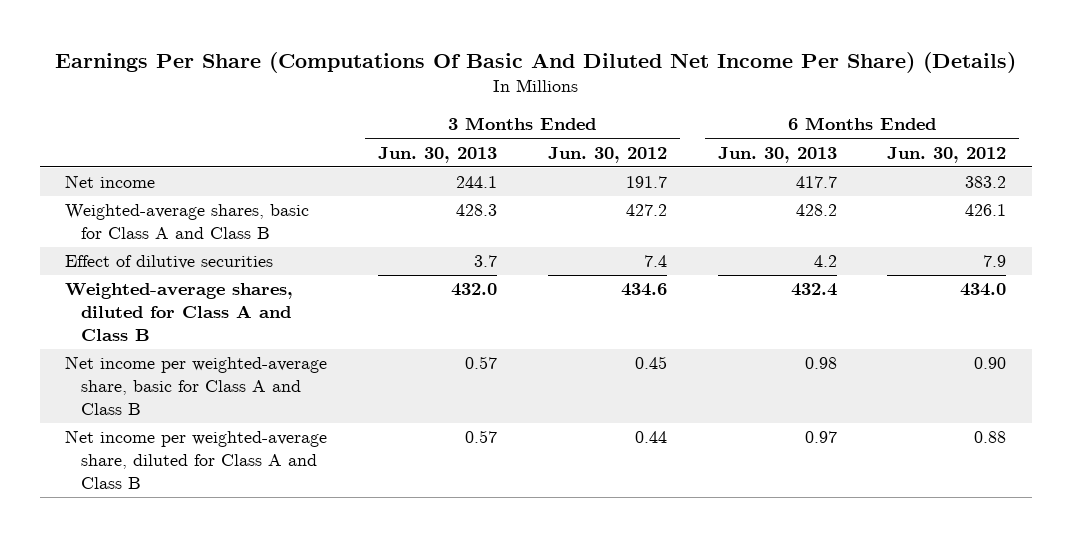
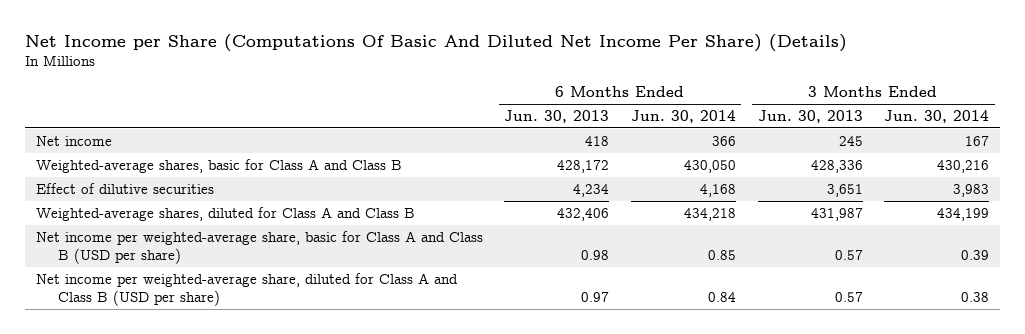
[54,51,1016,73] Earnings Per Share (Computations Of Basic And Diluted Net Income Per Share) (Details) -> [24,33,847,52] Net Income per Share (Computations Of Basic And Diluted Net Income Per Share) (Details)
[547,146,667,163] Jun. 30, 2012 -> none
[887,146,1007,163] Jun. 30, 2012 -> none
none -> [630,109,736,123] Jun. 30, 2014
none -> [884,109,990,123] Jun. 30, 2014
[456,176,498,189] 244.1 -> [838,135,863,146] 245
[795,176,837,189] 417.7 -> [585,135,610,146] 418
[456,204,498,217] 428.3 -> [810,159,863,173] 428,336
[795,204,837,217] 428.2 -> [557,159,610,173] 428,172
[474,255,498,268] 3.7 -> [826,183,863,197] 3,651
[813,255,837,268] 4.2 -> [573,183,610,197] 4,234
[451,283,498,297] 432.0 -> [810,207,863,221] 431,987
[790,283,837,297] 432.4 -> [557,207,610,221] 432,406
[65,356,328,415] Net income per weighted-average share, basic for Class A and Class B -> [35,230,483,265] Net income per weighted-average share, basic for Class A and Class B (USD per share)
[65,430,328,489] Net income per weighted-average share, diluted for Class A and Class B -> [35,272,458,307] Net income per weighted-average share, diluted for Class A and Class B (USD per share)

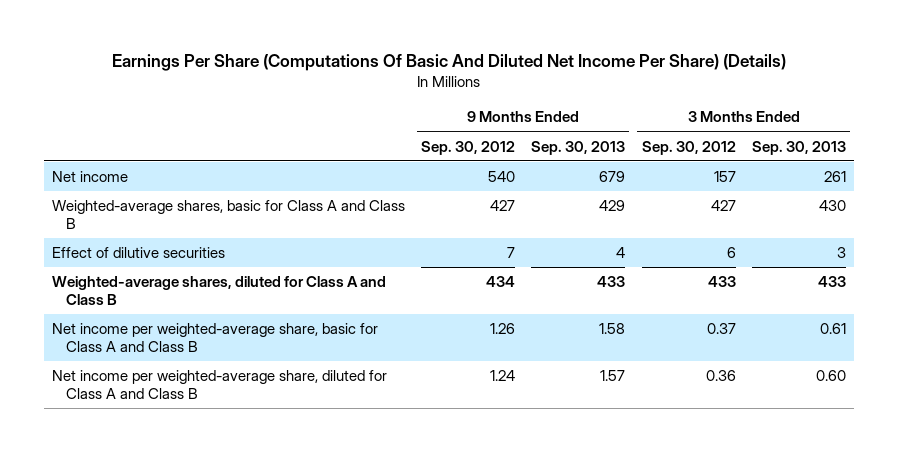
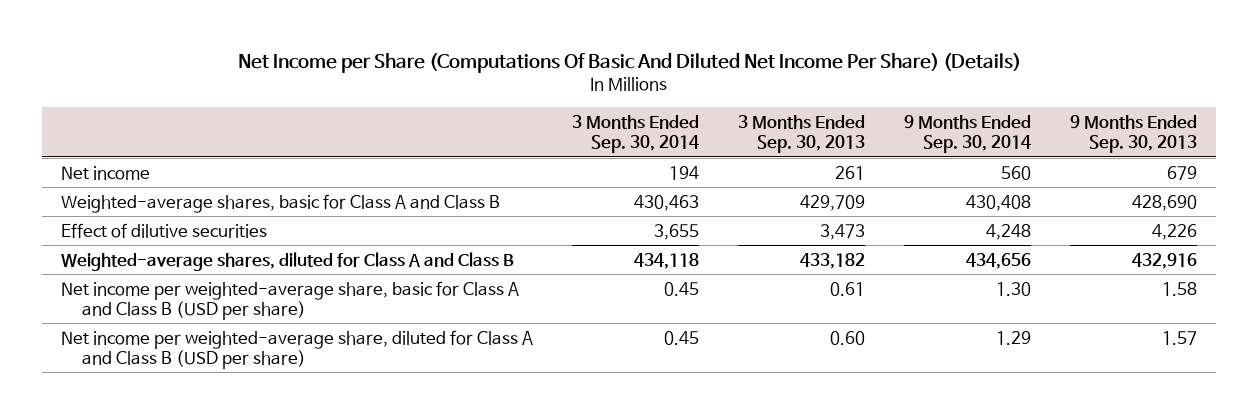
[111,53,786,71] Earnings Per Share (Computations Of Basic And Diluted Net Income Per Share) (Details) -> [238,52,1022,73] Net Income per Share (Computations Of Basic And Diluted Net Income Per Share) (Details)
[420,140,515,155] Sep. 30, 2012 -> none
[641,140,736,155] Sep. 30, 2012 -> none
none -> [572,114,700,154] 3 Months Ended Sep. 30, 2014
none -> [904,114,1032,154] 9 Months Ended Sep. 30, 2014
[599,200,626,212] 429 -> [1131,194,1197,211] 428,690
[818,200,846,212] 430 -> [800,194,866,211] 429,709
[616,247,626,259] 4 -> [1151,223,1197,240] 4,226
[836,247,846,259] 3 -> [820,223,866,240] 3,473
[597,276,626,288] 433 -> [1131,252,1197,269] 432,916
[817,276,846,288] 433 -> [800,252,866,269] 433,182
[51,323,378,352] Net income per weighted-average share, basic for Class A and Class B -> [61,280,520,320] Net income per weighted-average share, basic for Class A and Class B (USD per share)
[51,370,387,399] Net income per weighted-average share, diluted for Class A and Class B -> [61,329,534,369] Net income per weighted-average share, diluted for Class A and Class B (USD per share)

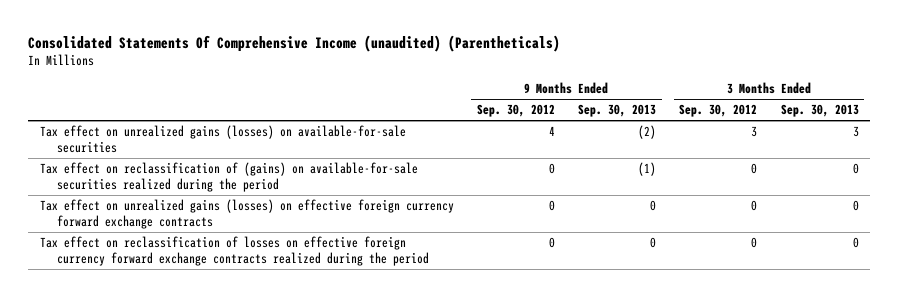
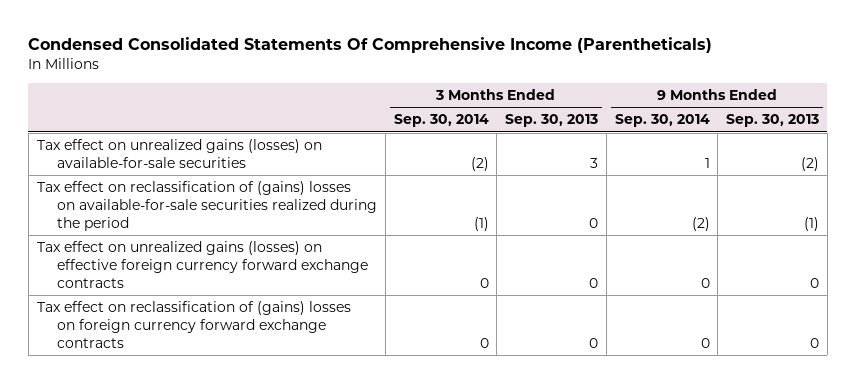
[28,35,561,53] Consolidated Statements Of Comprehensive Income (unaudited) (Parentheticals) -> [28,37,713,54] Condensed Consolidated Statements Of Comprehensive Income (Parentheticals)
[476,104,555,118] Sep. 30, 2012 -> none
[679,104,758,118] Sep. 30, 2012 -> none
none -> [393,114,489,128] Sep. 30, 2014
none -> [614,114,710,128] Sep. 30, 2014
[39,162,418,192] Tax effect on reclassification of (gains) on available-for-sale securities realized during the period -> [36,181,378,231] Tax effect on reclassification of (gains) losses on available-for-sale securities realized during the period
[39,236,429,266] Tax effect on reclassification of losses on effective foreign currency forward exchange contracts realized during the period -> [36,301,351,348] Tax effect on reclassification of (gains) losses on foreign currency forward exchange contracts

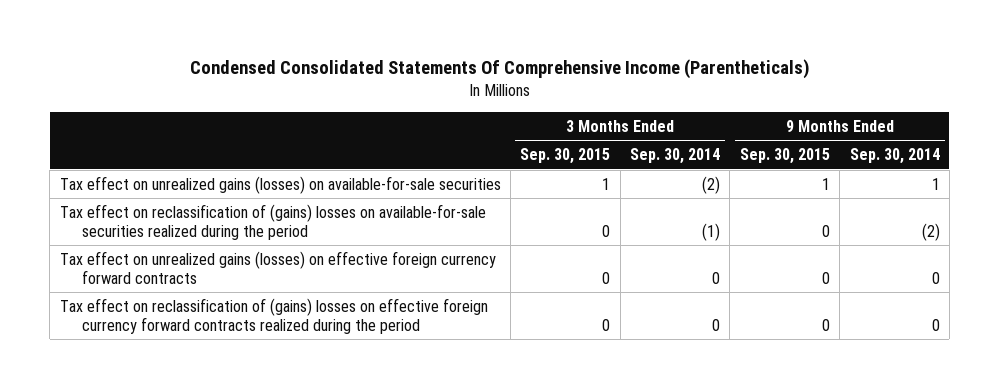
[505,114,599,128] Sep. 30, 2013 -> none
[726,114,820,128] Sep. 30, 2013 -> none
none -> [520,147,611,164] Sep. 30, 2015
none -> [739,147,830,164] Sep. 30, 2015
[36,241,369,288] Tax effect on unrealized gains (losses) on effective foreign currency forward exchange contracts -> [59,250,496,284] Tax effect on unrealized gains (losses) on effective foreign currency forward contracts
[36,301,351,348] Tax effect on reclassification of (gains) losses on foreign currency forward exchange contracts -> [59,297,488,334] Tax effect on reclassification of (gains) losses on effective foreign currency forward contracts realized during the period

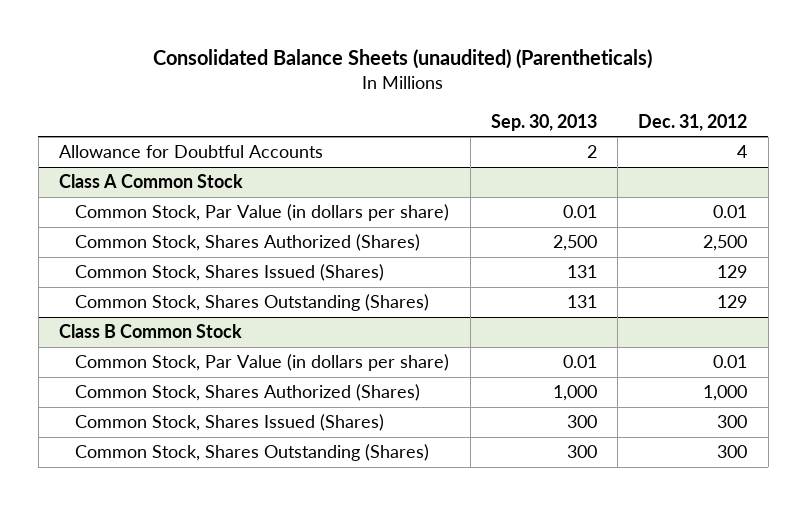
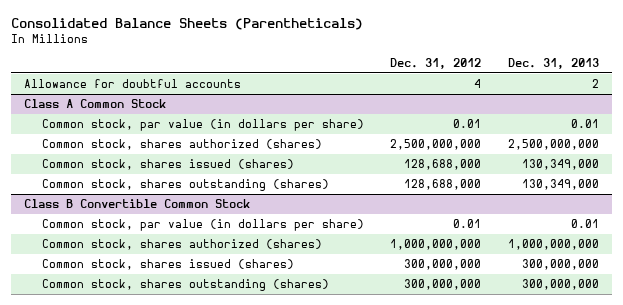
[153,49,653,70] Consolidated Balance Sheets (unaudited) (Parentheticals) -> [10,17,363,30] Consolidated Balance Sheets (Parentheticals)
[490,113,597,131] Sep. 30, 2013 -> none
none -> [508,58,600,70] Dec. 31, 2013
[59,145,324,159] Allowance for Doubtful Accounts -> [24,78,242,88] Allowance for doubtful accounts
[75,204,450,222] Common Stock, Par Value (in dollars per share) -> [41,118,364,131] Common stock, par value (in dollars per share)
[75,234,421,252] Common Stock, Shares Authorized (Shares) -> [41,138,322,150] Common stock, shares authorized (shares)
[703,235,748,252] 2,500 -> [390,138,482,150] 2,500,000,000
[75,264,385,282] Common Stock, Shares Issued (Shares) -> [41,158,294,170] Common stock, shares issued (shares)
[717,265,748,279] 129 -> [404,158,482,170] 128,688,000
[75,294,430,312] Common Stock, Shares Outstanding (Shares) -> [41,178,329,191] Common stock, shares outstanding (shares)
[717,295,748,309] 129 -> [404,178,482,190] 128,688,000
[59,324,243,339] Class B Common Stock -> [24,198,251,208] Class B Convertible Common Stock
[75,354,450,372] Common Stock, Par Value (in dollars per share) -> [41,218,364,231] Common stock, par value (in dollars per share)
[75,384,421,402] Common Stock, Shares Authorized (Shares) -> [41,238,322,250] Common stock, shares authorized (shares)
[703,385,748,402] 1,000 -> [390,238,482,250] 1,000,000,000
[75,414,385,432] Common Stock, Shares Issued (Shares) -> [41,258,294,270] Common stock, shares issued (shares)
[717,415,748,429] 300 -> [404,258,482,270] 300,000,000
[75,444,430,462] Common Stock, Shares Outstanding (Shares) -> [41,278,329,291] Common stock, shares outstanding (shares)
[717,445,748,459] 300 -> [404,278,482,290] 300,000,000

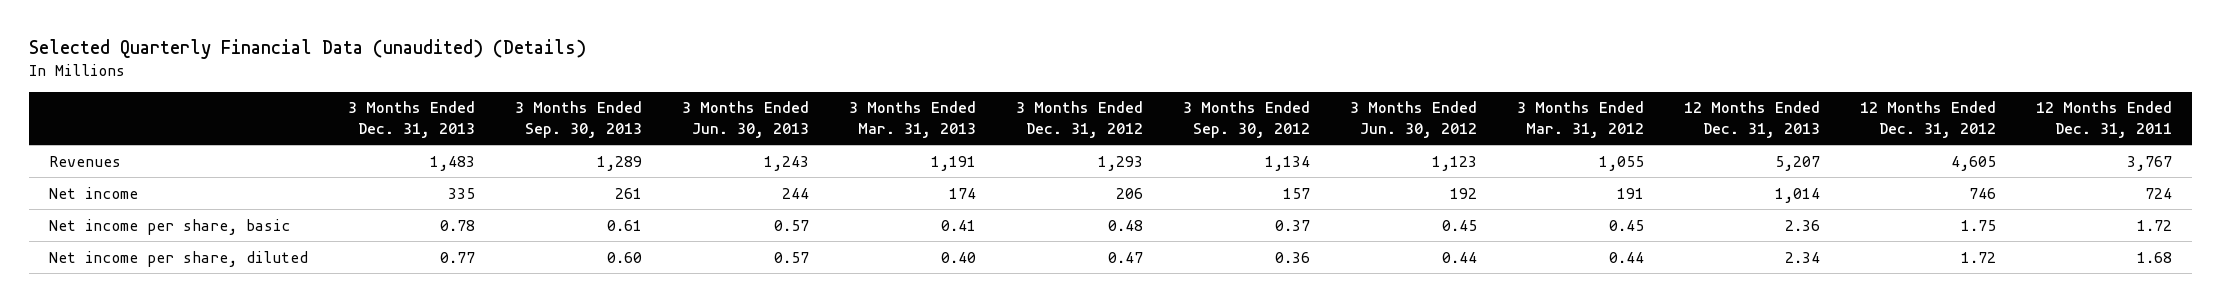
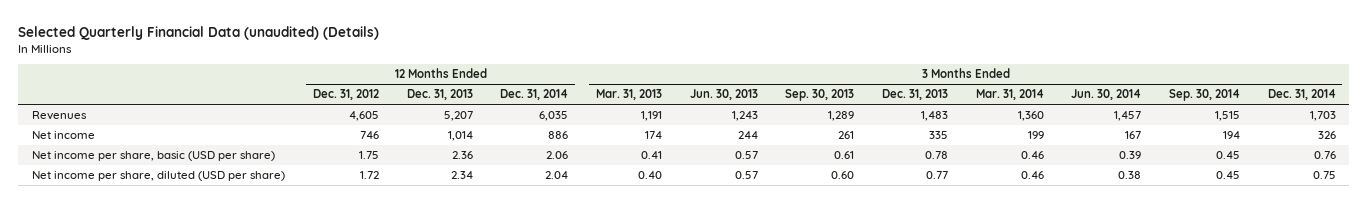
[1015,101,1143,138] 3 Months Ended Dec. 31, 2012 -> none
[1182,101,1310,138] 3 Months Ended Sep. 30, 2012 -> none
[1349,101,1477,138] 3 Months Ended Jun. 30, 2012 -> none
[1516,101,1644,138] 3 Months Ended Mar. 31, 2012 -> none
[2035,101,2172,138] 12 Months Ended Dec. 31, 2011 -> none
none -> [500,89,569,101] Dec. 31, 2014
none -> [975,89,1044,101] Mar. 31, 2014
none -> [1071,89,1142,101] Jun. 30, 2014
none -> [1168,89,1240,102] Sep. 30, 2014
none -> [1267,89,1336,101] Dec. 31, 2014
[49,218,291,235] Net income per share, basic -> [32,151,276,162] Net income per share, basic (USD per share)
[49,250,309,267] Net income per share, diluted -> [32,171,286,182] Net income per share, diluted (USD per share)

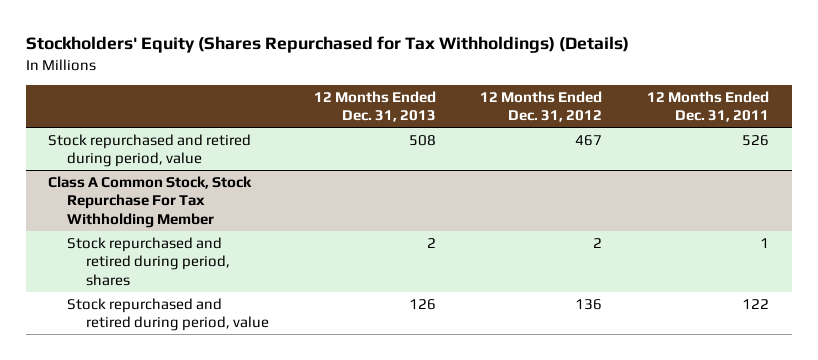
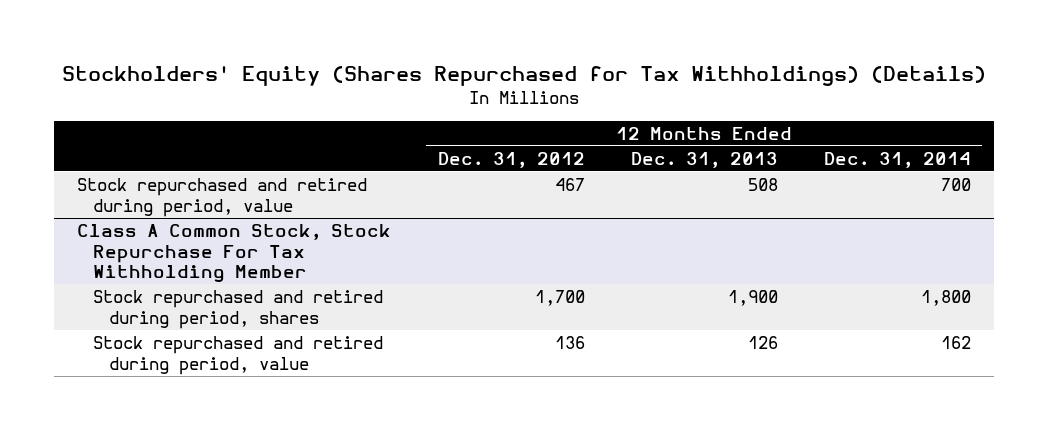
[647,90,770,123] 12 Months Ended Dec. 31, 2011 -> none
none -> [823,151,971,168] Dec. 31, 2014
[426,237,436,248] 2 -> [727,289,778,306] 1,900
[593,237,603,248] 2 -> [534,289,585,306] 1,700

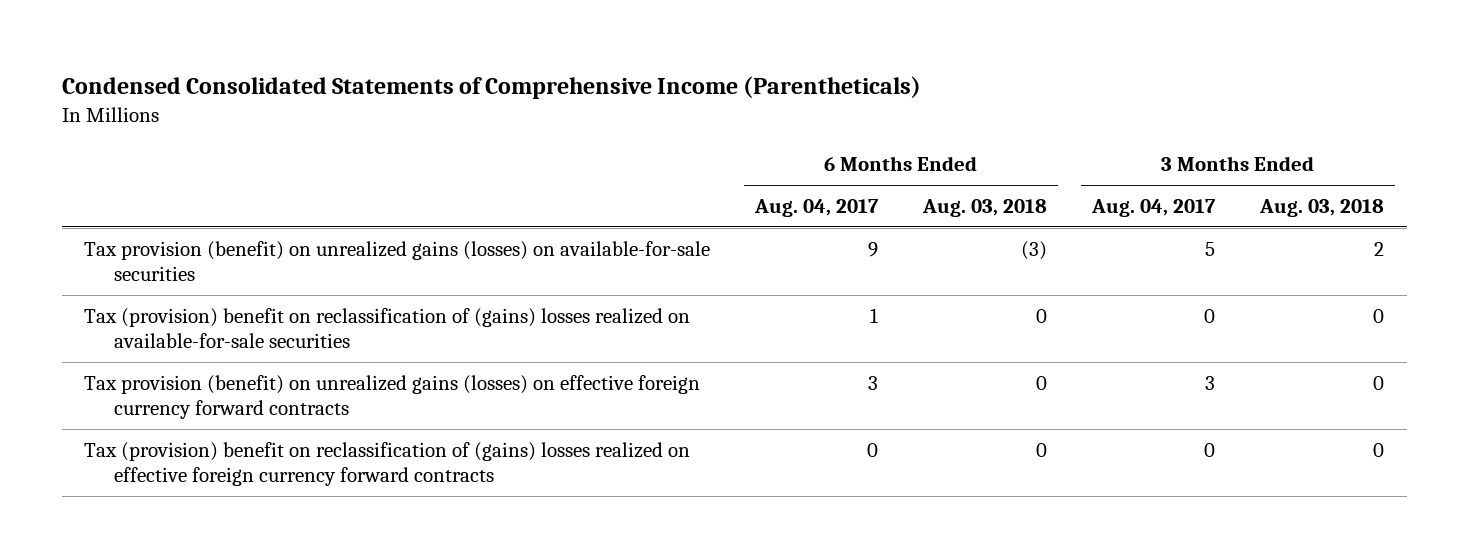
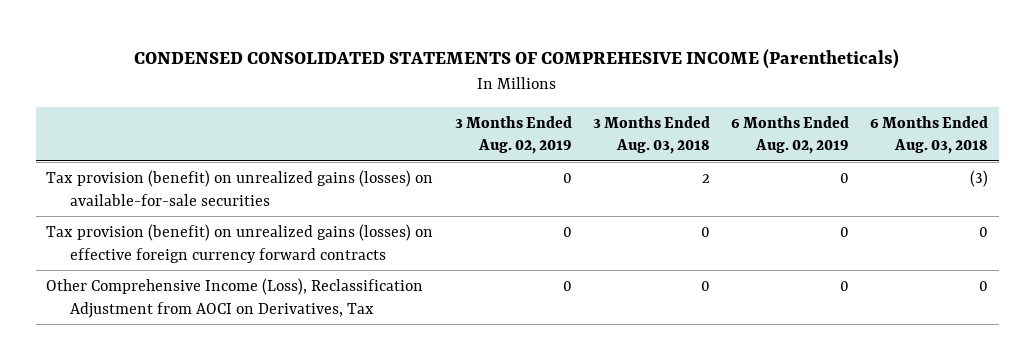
[61,76,921,100] Condensed Consolidated Statements of Comprehensive Income (Parentheticals) -> [134,49,900,70] CONDENSED CONSOLIDATED STATEMENTS OF COMPREHESIVE INCOME (Parentheticals)
[754,199,880,218] Aug. 04, 2017 -> none
[1091,199,1217,218] Aug. 04, 2017 -> none
none -> [454,115,572,155] 3 Months Ended Aug. 02, 2019
none -> [731,115,850,155] 6 Months Ended Aug. 02, 2019
[84,308,691,349] Tax (provision) benefit on reclassification of (gains) losses realized on available-for-sale securities -> none
[84,442,691,487] Tax (provision) benefit on reclassification of (gains) losses realized on effective foreign currency forward contracts -> [46,278,424,318] Other Comprehensive Income (Loss), Reclassification Adjustment from AOCI on Derivatives, Tax

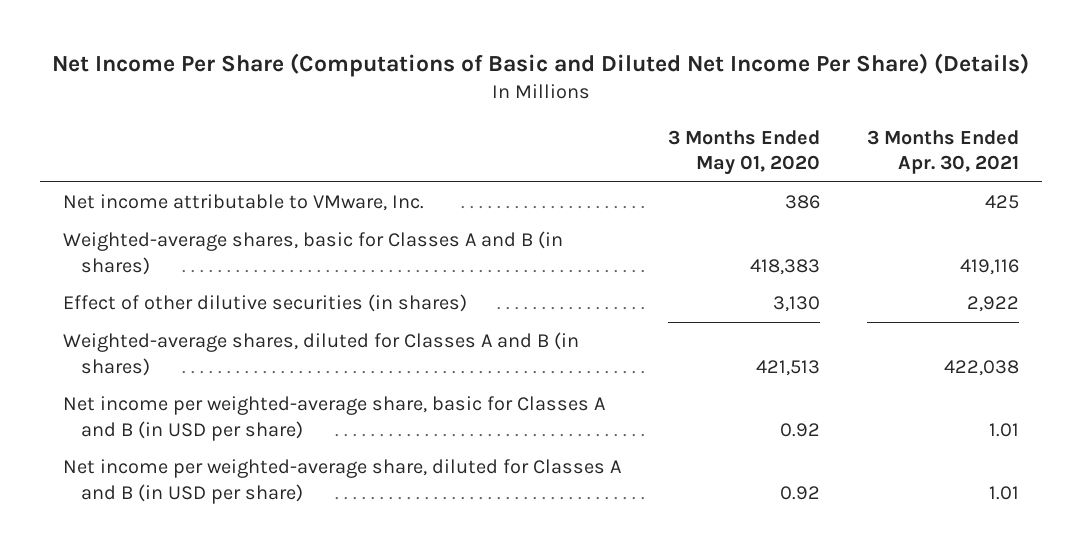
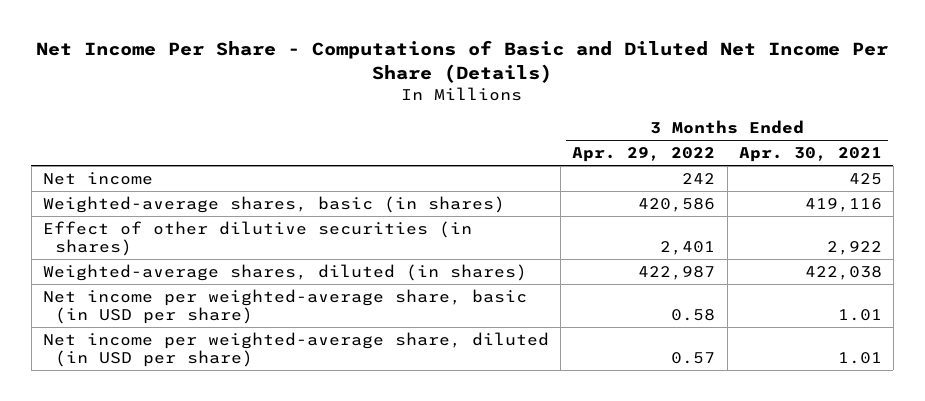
[52,53,1030,78] Net Income Per Share (Computations of Basic and Diluted Net Income Per Share) (Details) -> [36,40,889,84] Net Income Per Share - Computations of Basic and Diluted Net Income Per Share (Details)
[668,129,821,176] 3 Months Ended May 01, 2020 -> none
none -> [572,147,716,163] Apr. 29, 2022
[63,194,425,212] Net income attributable to VMware, Inc. -> [42,171,153,185] Net income
[63,231,564,275] Weighted-average shares, basic for Classes A and B (in shares) -> [42,195,505,213] Weighted-average shares, basic (in shares)
[63,332,580,376] Weighted-average shares, diluted for Classes A and B (in shares) -> [42,263,527,281] Weighted-average shares, diluted (in shares)
[63,396,606,441] Net income per weighted-average share, basic for Classes A and B (in USD per share) -> [42,288,527,324] Net income per weighted-average share, basic (in USD per share)
[63,459,622,504] Net income per weighted-average share, diluted for Classes A and B (in USD per share) -> [42,331,549,367] Net income per weighted-average share, diluted (in USD per share)

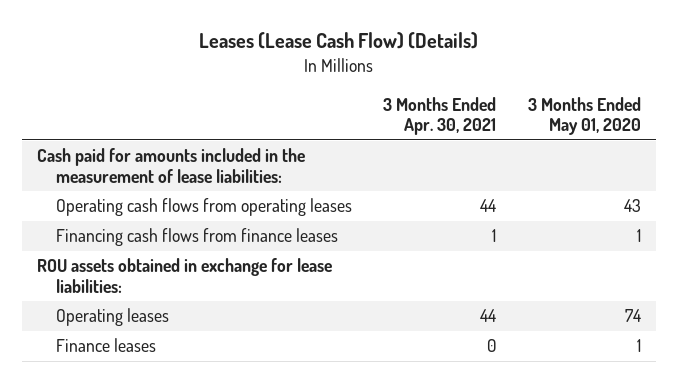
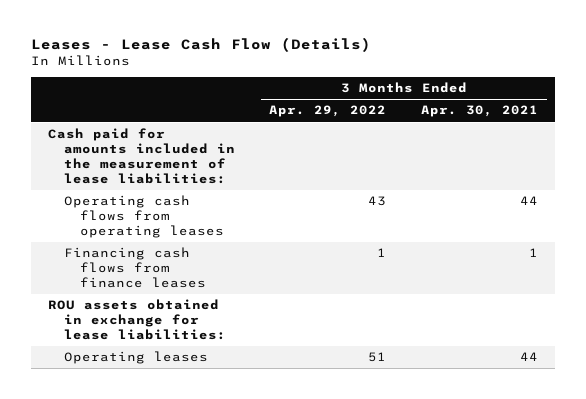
[198,32,478,50] Leases (Lease Cash Flow) (Details) -> [30,36,371,52] Leases - Lease Cash Flow (Details)
[527,96,641,136] 3 Months Ended May 01, 2020 -> none
none -> [269,105,387,118] Apr. 29, 2022
[55,338,156,353] Finance leases -> none

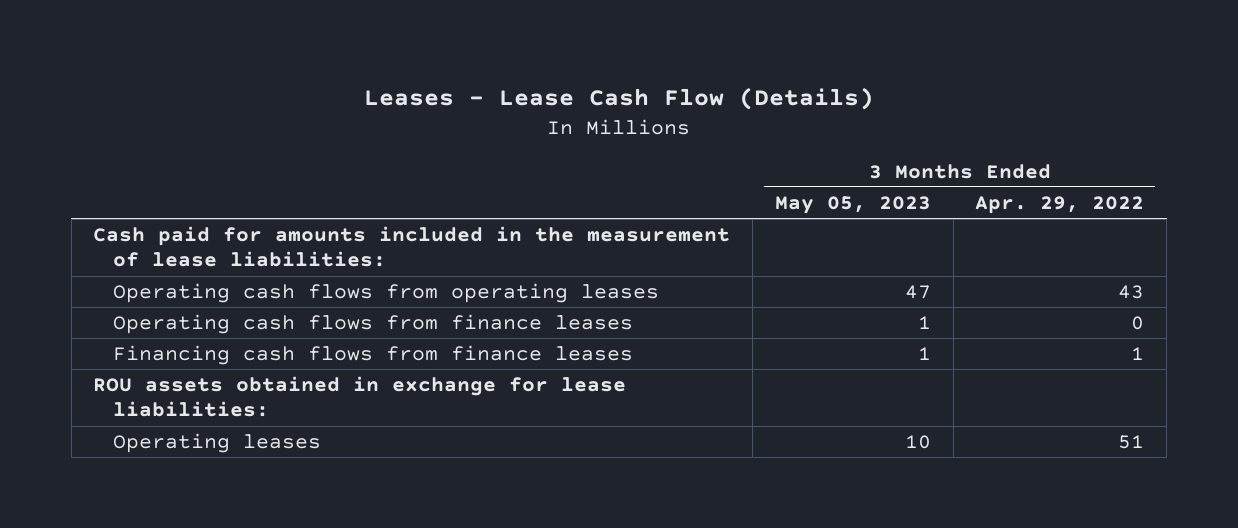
[421,105,539,118] Apr. 30, 2021 -> none
none -> [774,195,931,214] May 05, 2023
none -> [112,314,633,335] Operating cash flows from finance leases

